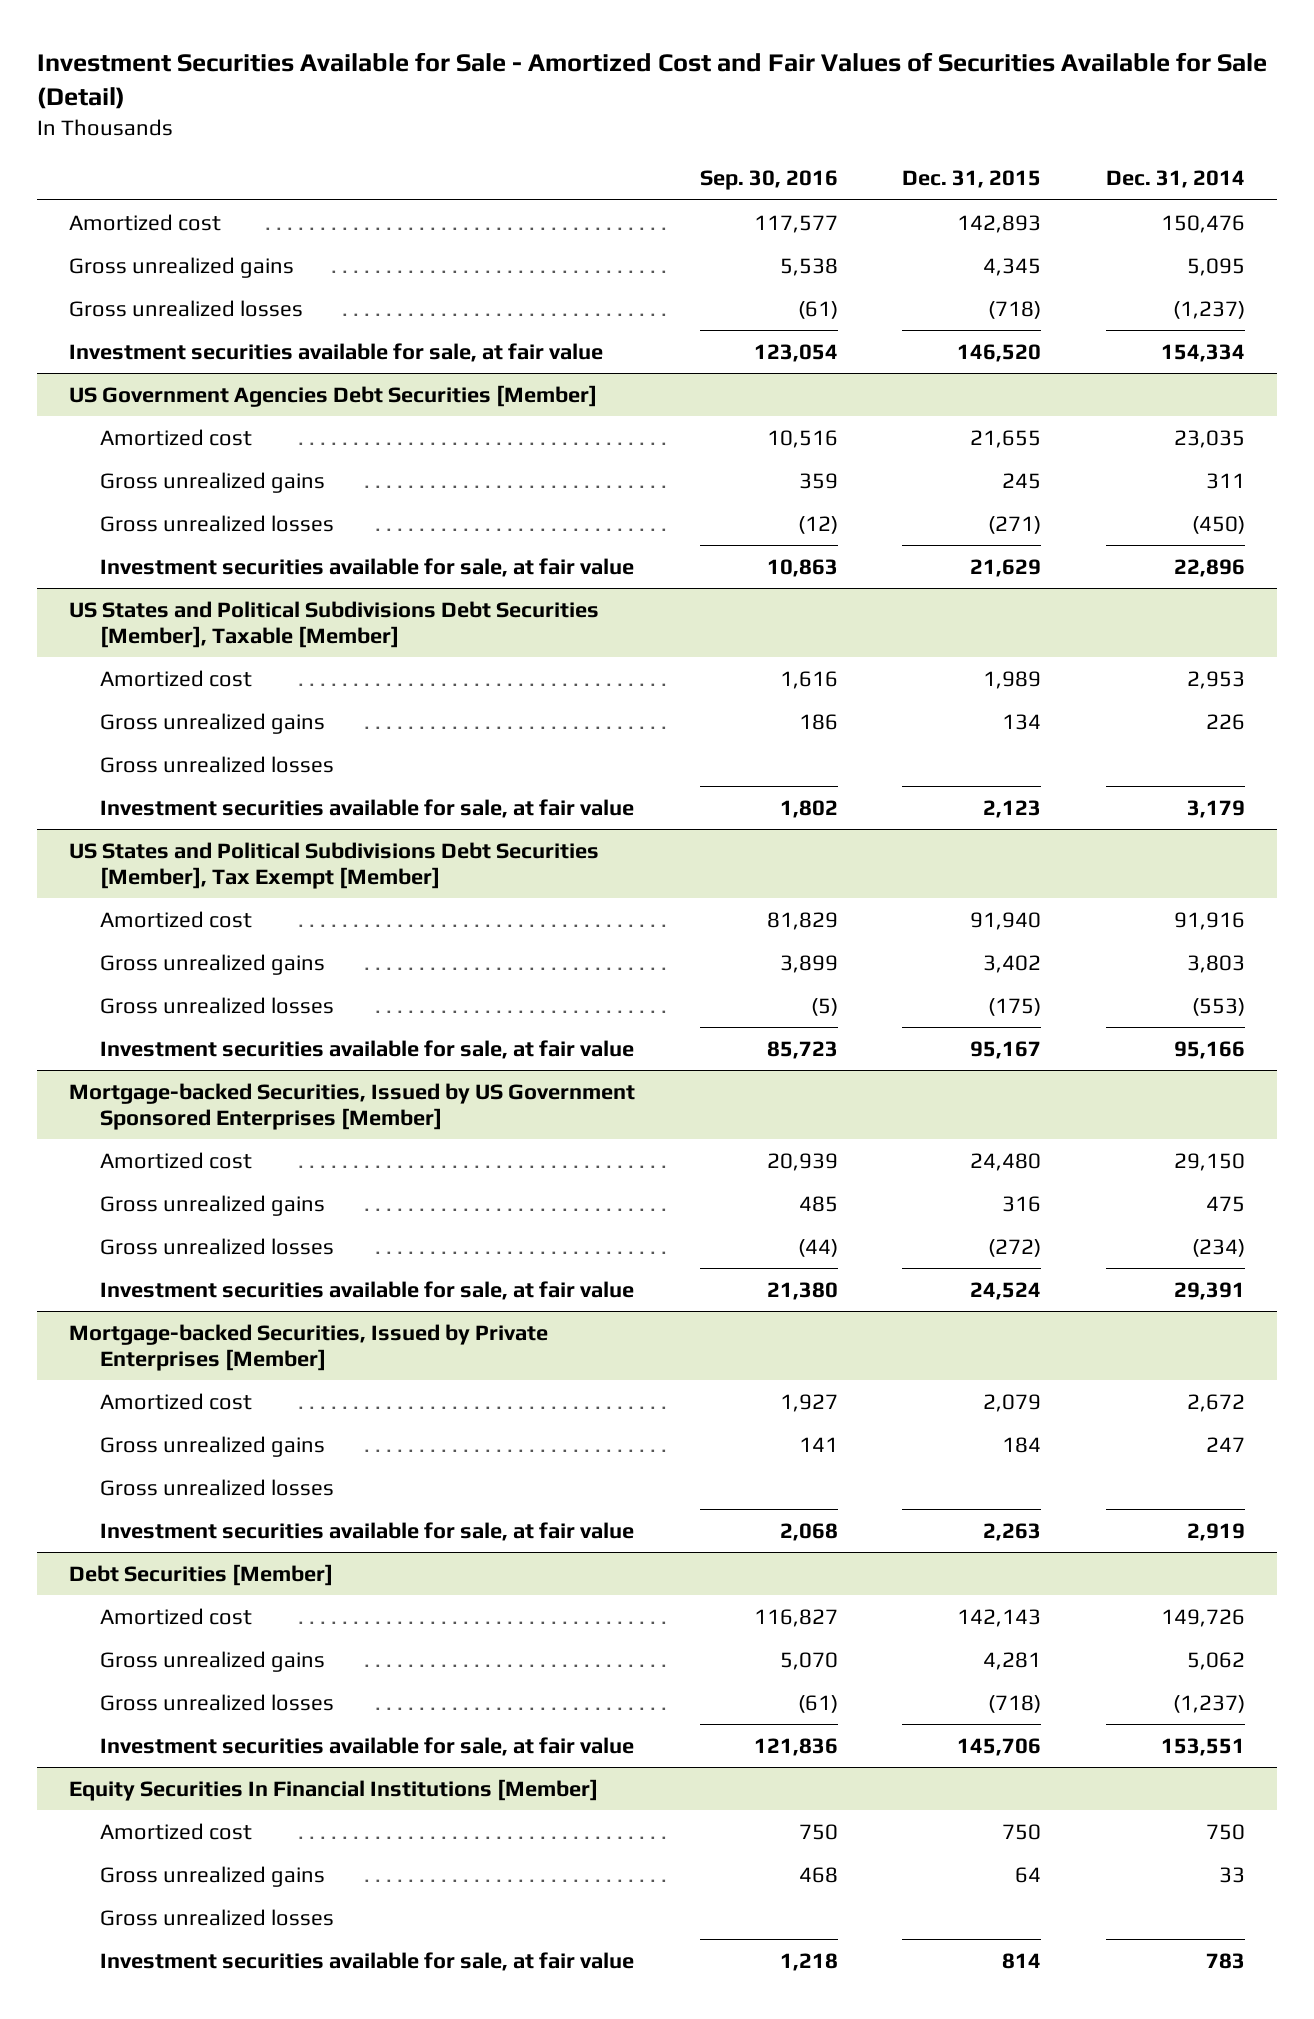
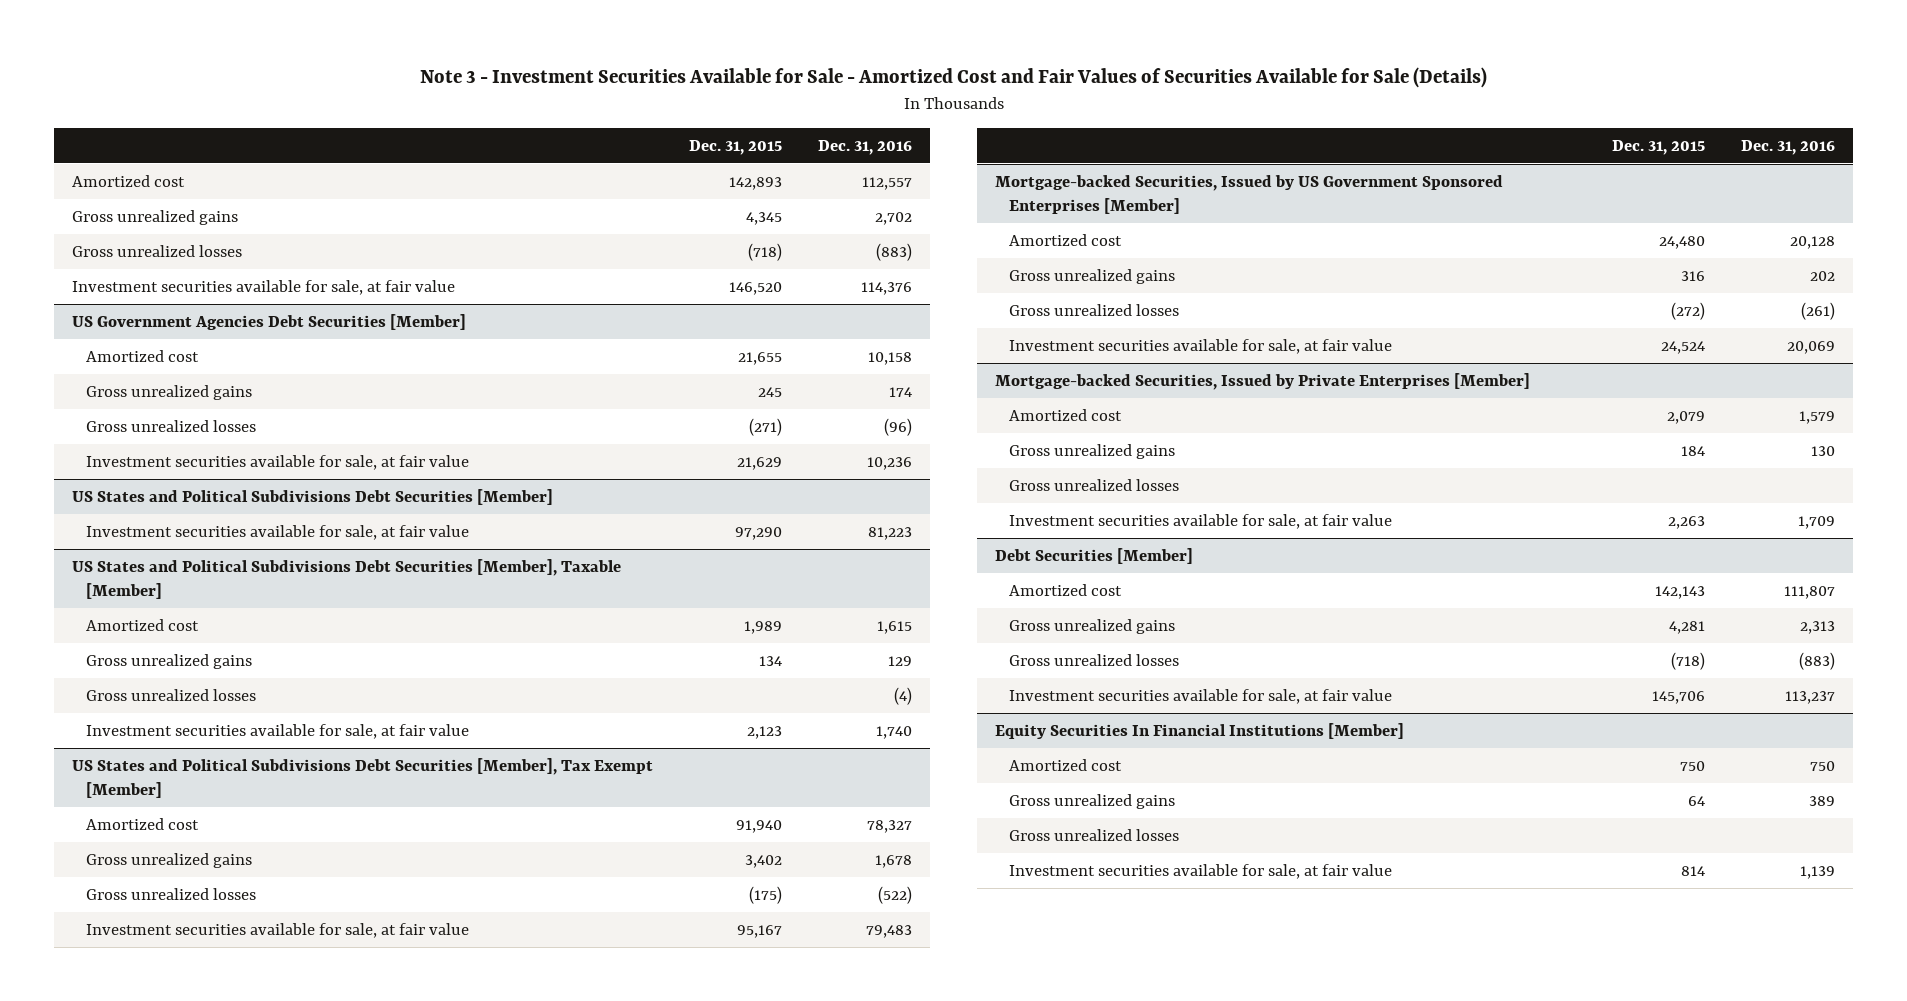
[36,51,1267,110] Investment Securities Available for Sale - Amortized Cost and Fair Values of Securities Available for Sale (Detail) -> [419,67,1487,89] Note 3 - Investment Securities Available for Sale - Amortized Cost and Fair Values of Securities Available for Sale (Details)
[699,170,838,191] Sep. 30, 2016 -> none
[1105,170,1245,189] Dec. 31, 2014 -> none
none -> [818,139,913,155] Dec. 31, 2016
none -> [72,488,554,505] US States and Political Subdivisions Debt Securities [Member]
none -> [86,524,470,540] Investment securities available for sale, at fair value

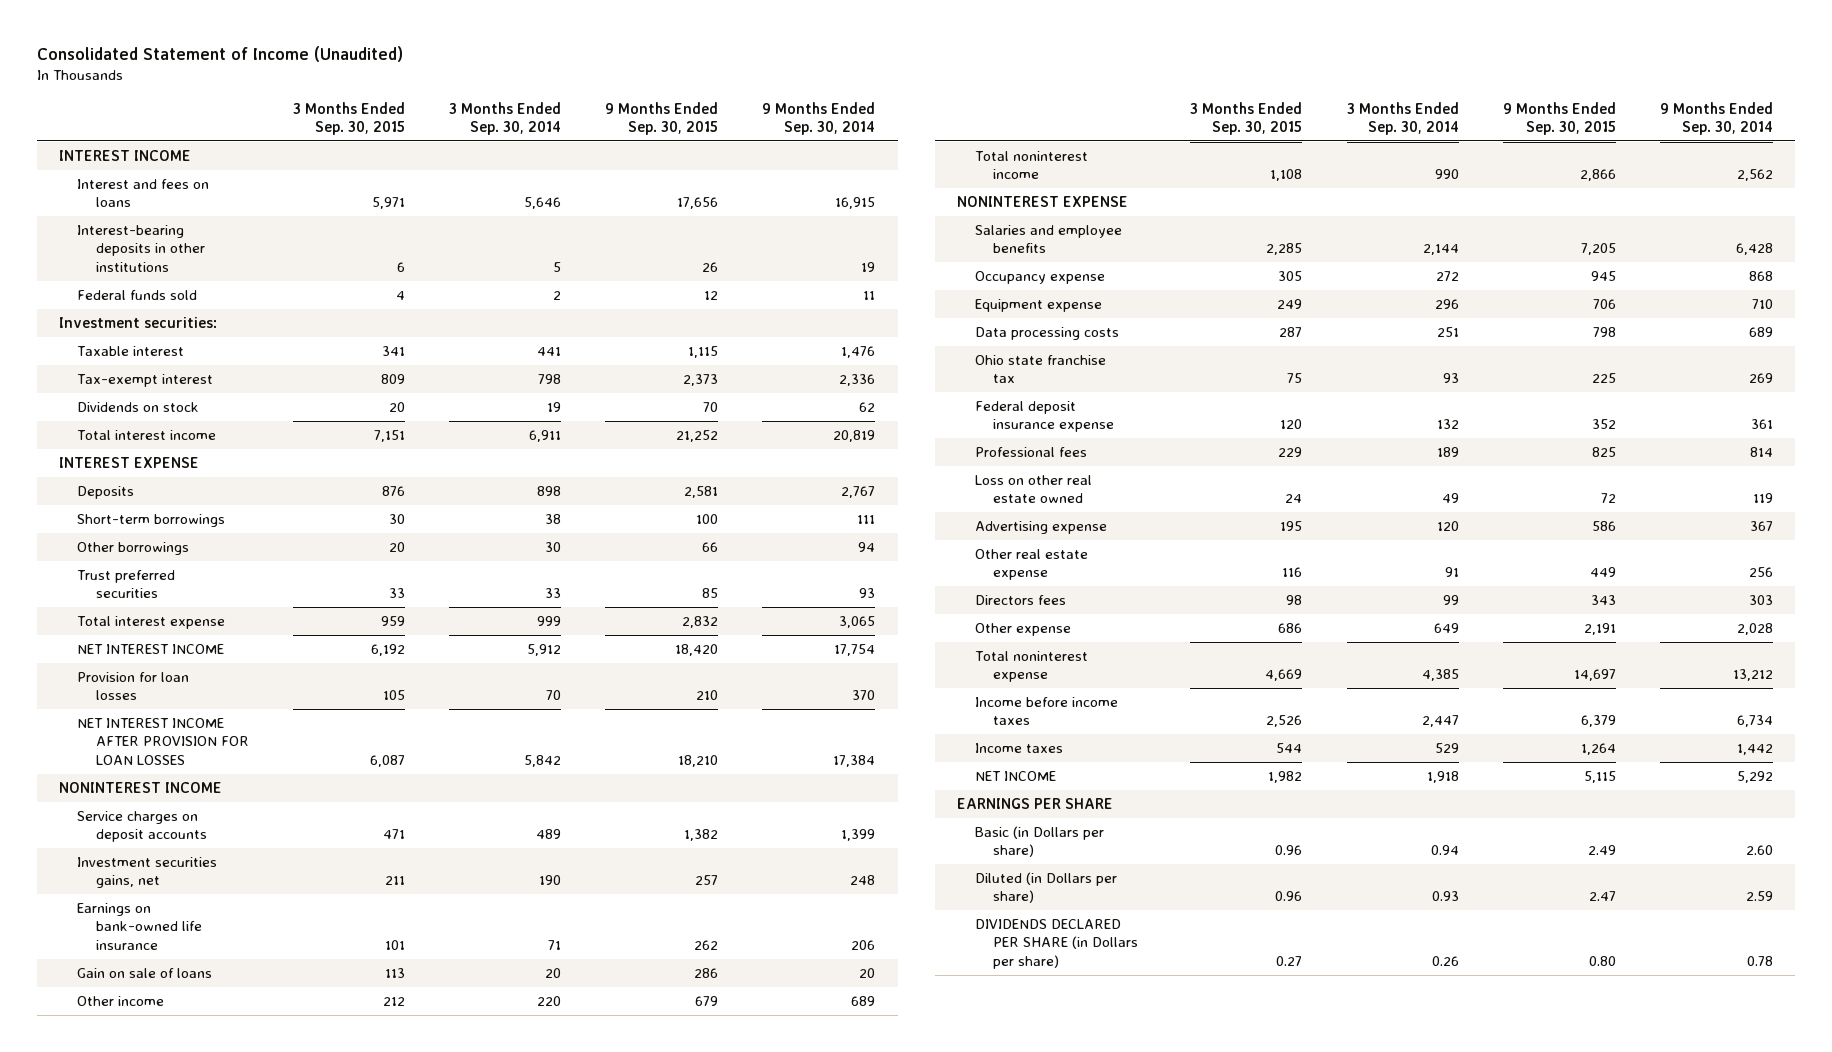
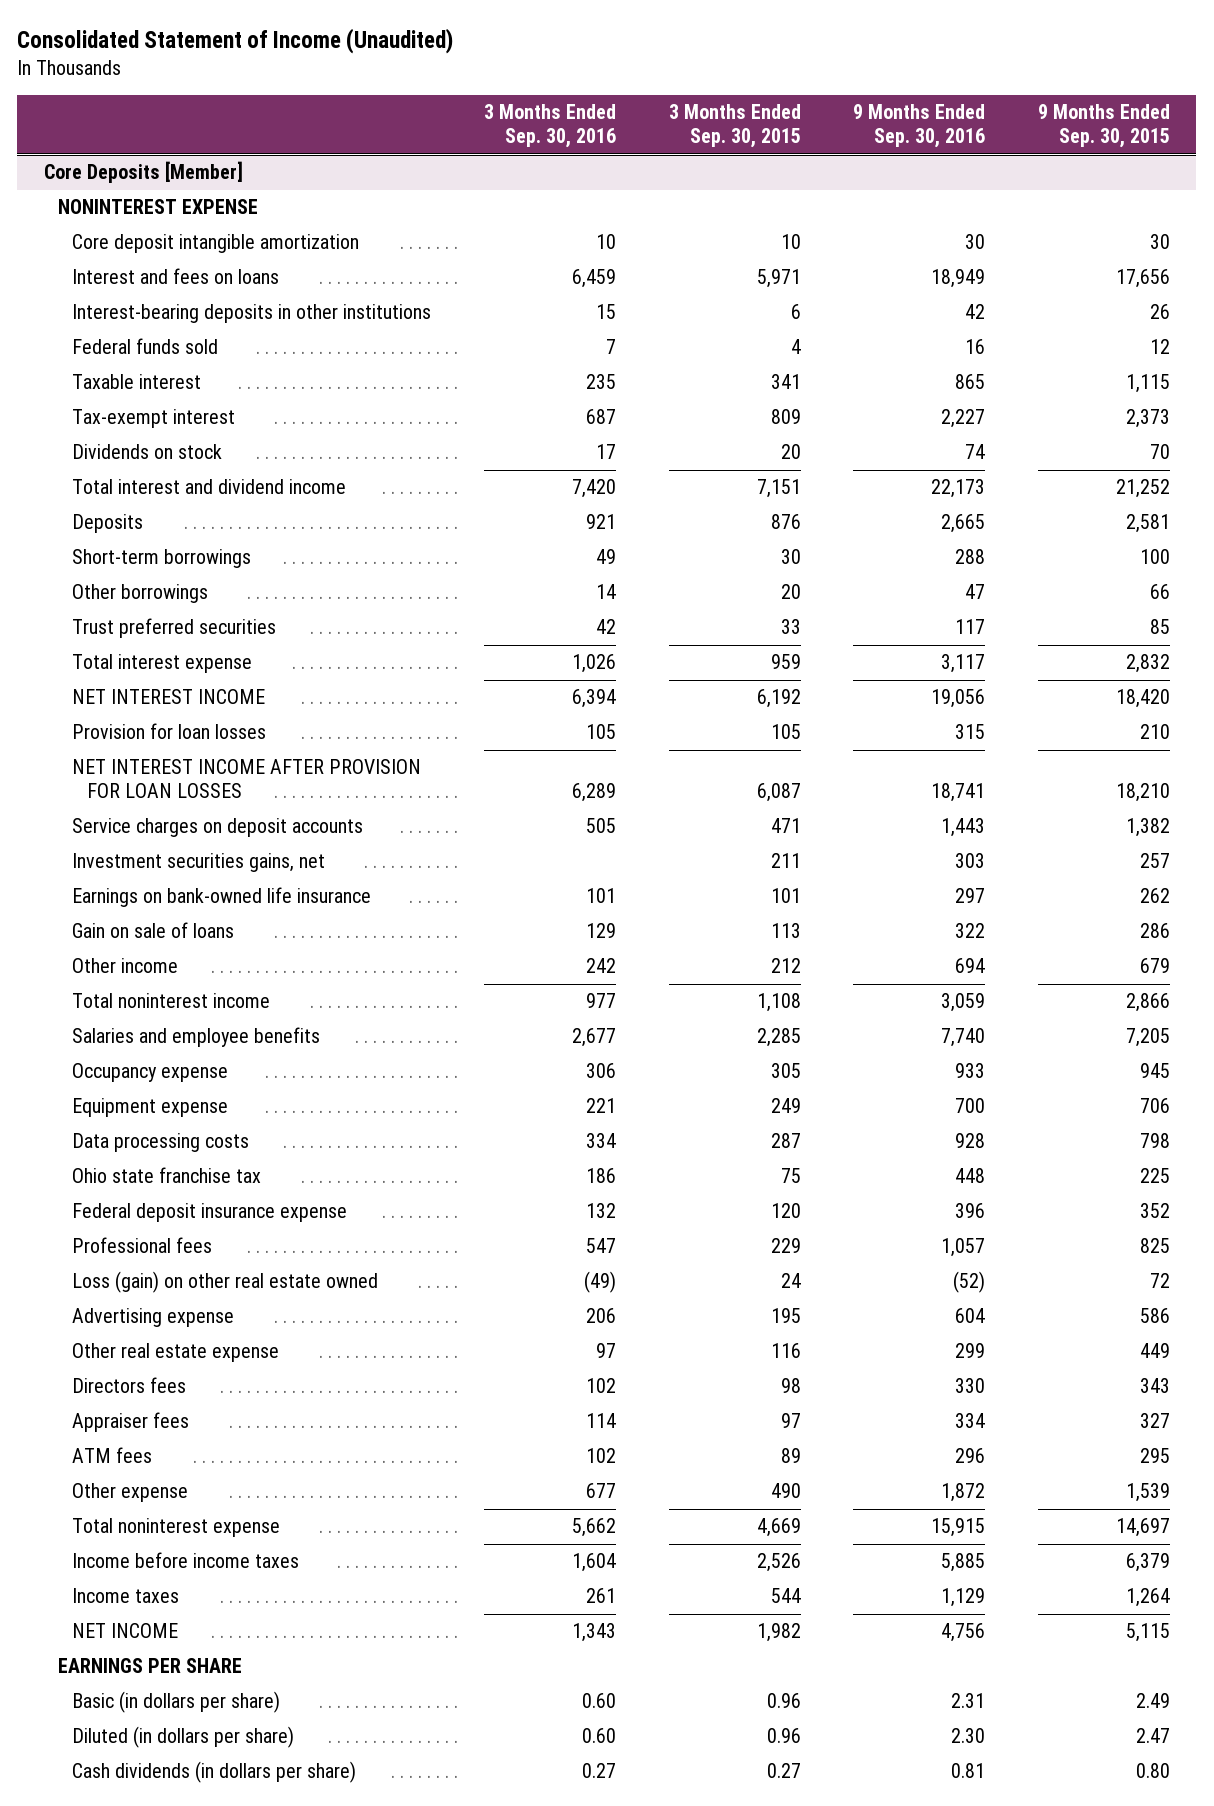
[448,101,561,136] 3 Months Ended Sep. 30, 2014 -> none
[762,101,876,136] 9 Months Ended Sep. 30, 2014 -> none
none -> [484,104,617,149] 3 Months Ended Sep. 30, 2016
none -> [853,104,986,149] 9 Months Ended Sep. 30, 2016
[59,149,192,161] INTEREST INCOME -> none
none -> [43,161,243,184] Core Deposits [Member]
none -> [58,199,259,215] NONINTEREST EXPENSE
none -> [72,234,360,254] Core deposit intangible amortization
[59,316,218,328] Investment securities: -> none
[59,456,200,468] INTEREST EXPENSE -> none
[77,429,217,440] Total interest income -> [72,479,347,495] Total interest and dividend income
[59,781,223,793] NONINTEREST INCOME -> none
[956,195,1128,207] NONINTEREST EXPENSE -> none
[974,474,1092,504] Loss on other real estate owned -> [72,1271,379,1294] Loss (gain) on other real estate owned
none -> [72,1412,190,1433] Appraiser fees
none -> [72,1447,153,1464] ATM fees
[1278,622,1303,633] 686 -> [770,1483,801,1499] 490
[1583,622,1616,635] 2,191 -> [1126,1483,1171,1503] 1,539
[974,825,1104,858] Basic (in Dollars per share) -> [72,1691,281,1714] Basic (in dollars per share)
[974,871,1117,904] Diluted (in Dollars per share) -> [72,1726,295,1749] Diluted (in dollars per share)
[974,918,1139,969] DIVIDENDS DECLARED PER SHARE (in Dollars per share) -> [72,1761,357,1784] Cash dividends (in dollars per share)

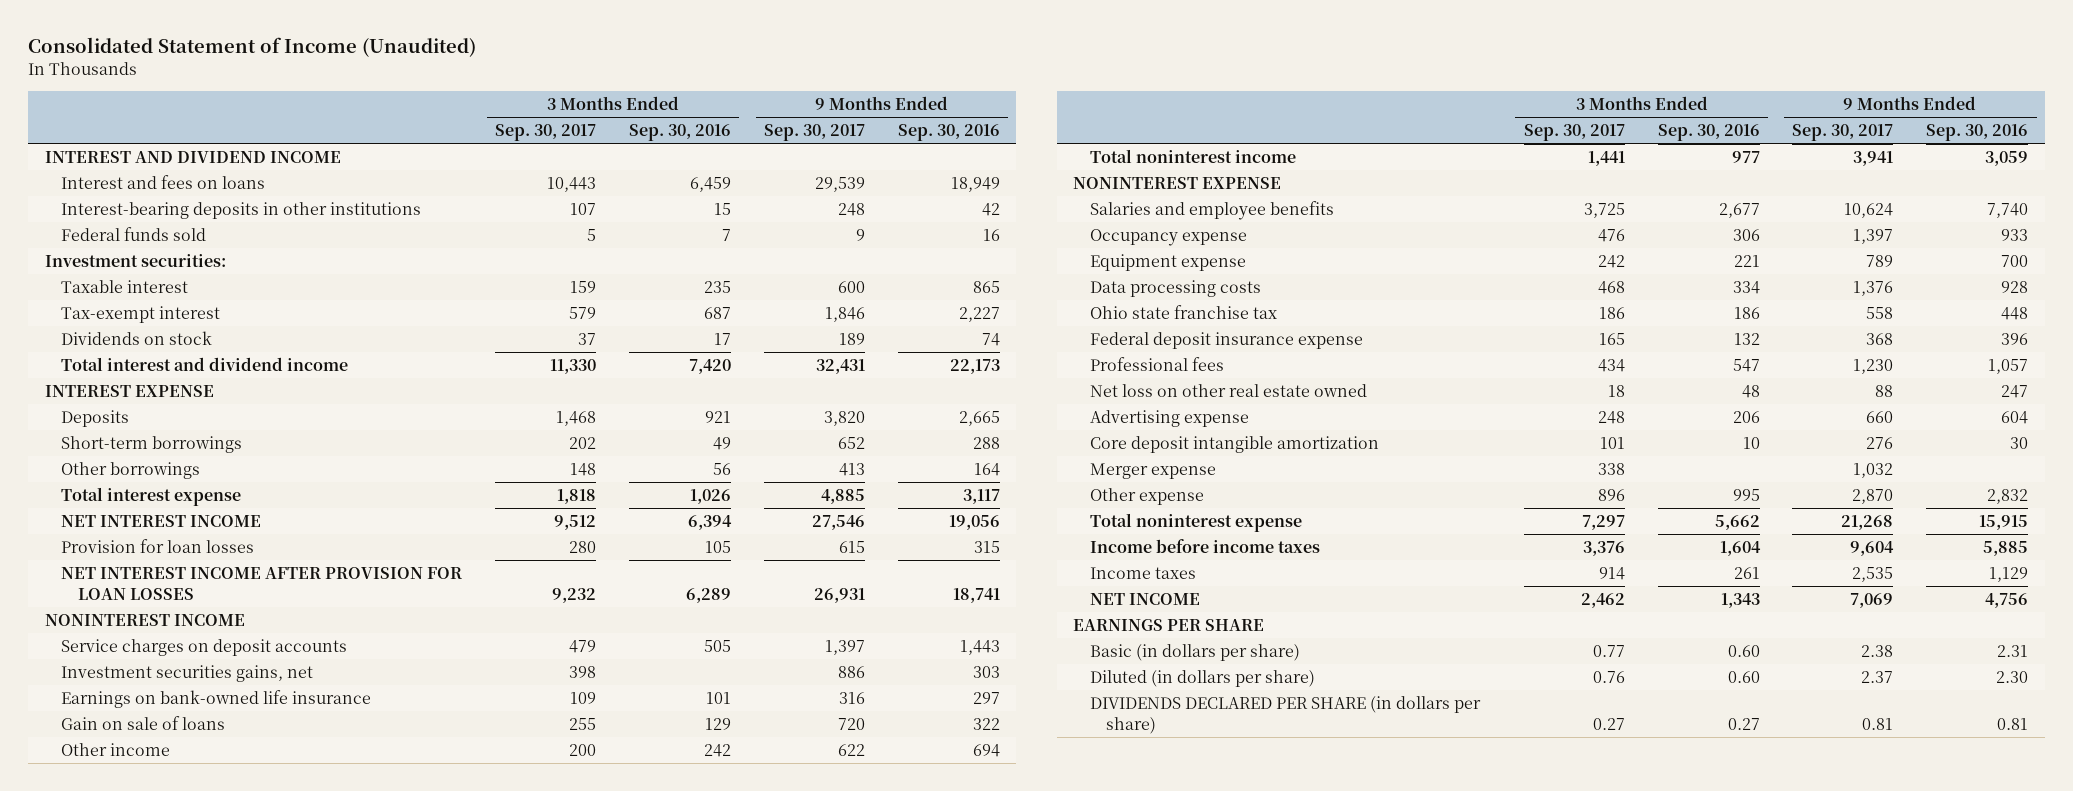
[668,104,801,149] 3 Months Ended Sep. 30, 2015 -> none
[1038,104,1171,149] 9 Months Ended Sep. 30, 2015 -> none
none -> [495,124,597,142] Sep. 30, 2017
none -> [764,124,866,142] Sep. 30, 2017
[43,161,243,184] Core Deposits [Member] -> none
[58,199,259,215] NONINTEREST EXPENSE -> none
[72,234,360,254] Core deposit intangible amortization -> none
none -> [44,150,341,163] INTEREST AND DIVIDEND INCOME
none -> [44,253,226,267] Investment securities:
none -> [44,384,214,397] INTEREST EXPENSE
[72,618,277,639] Trust preferred securities -> none
[596,584,617,600] 14 -> [713,462,732,475] 56
[965,584,986,600] 47 -> [973,462,1000,476] 164
none -> [44,613,245,626] NONINTEREST INCOME
none -> [1073,176,1282,189] NONINTEREST EXPENSE
[72,1271,379,1294] Loss (gain) on other real estate owned -> [1089,383,1367,397] Net loss on other real estate owned
[584,1271,617,1294] (49) -> [1741,384,1760,398] 48
[953,1271,986,1294] (52) -> [2001,384,2029,398] 247
[72,1343,280,1363] Other real estate expense -> none
[72,1377,187,1394] Directors fees -> none
[72,1412,190,1433] Appraiser fees -> none
[72,1447,153,1464] ATM fees -> none
none -> [1089,435,1379,453] Core deposit intangible amortization
none -> [1089,462,1216,479] Merger expense
[586,1483,617,1499] 677 -> [1732,488,1760,501] 995
[941,1483,986,1503] 1,872 -> [1987,488,2029,504] 2,832
[72,1761,357,1784] Cash dividends (in dollars per share) -> [1089,695,1481,734] DIVIDENDS DECLARED PER SHARE (in dollars per share)

